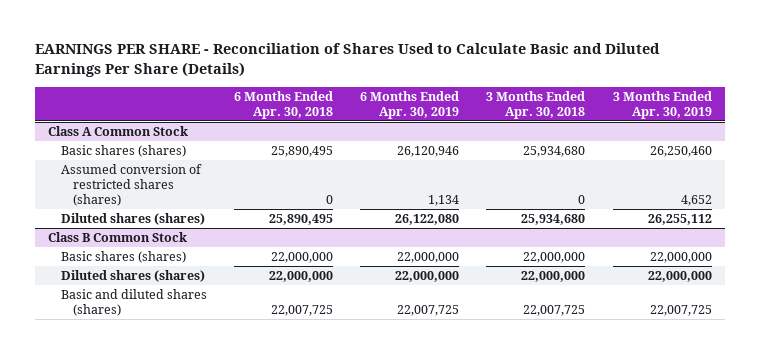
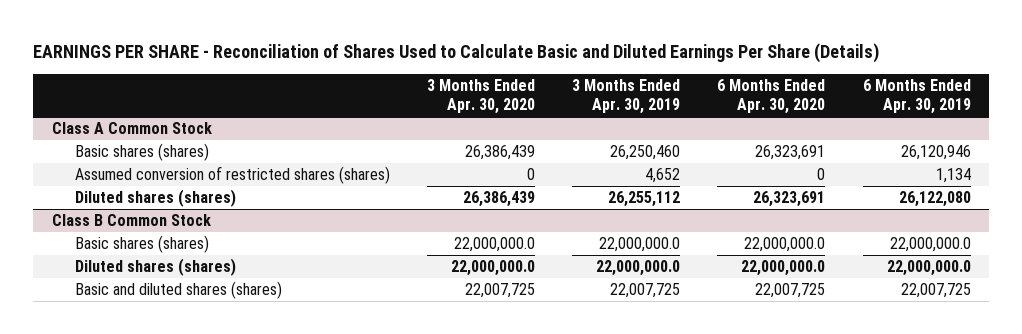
[234,90,334,119] 6 Months Ended Apr. 30, 2018 -> none
[486,90,586,119] 3 Months Ended Apr. 30, 2018 -> none
none -> [427,78,536,115] 3 Months Ended Apr. 30, 2020
none -> [717,78,826,115] 6 Months Ended Apr. 30, 2020
[397,252,460,264] 22,000,000 -> [889,237,971,253] 22,000,000.0
[649,252,712,264] 22,000,000 -> [599,237,681,253] 22,000,000.0
[395,271,460,283] 22,000,000 -> [886,260,971,277] 22,000,000.0
[647,271,712,283] 22,000,000 -> [596,260,681,277] 22,000,000.0

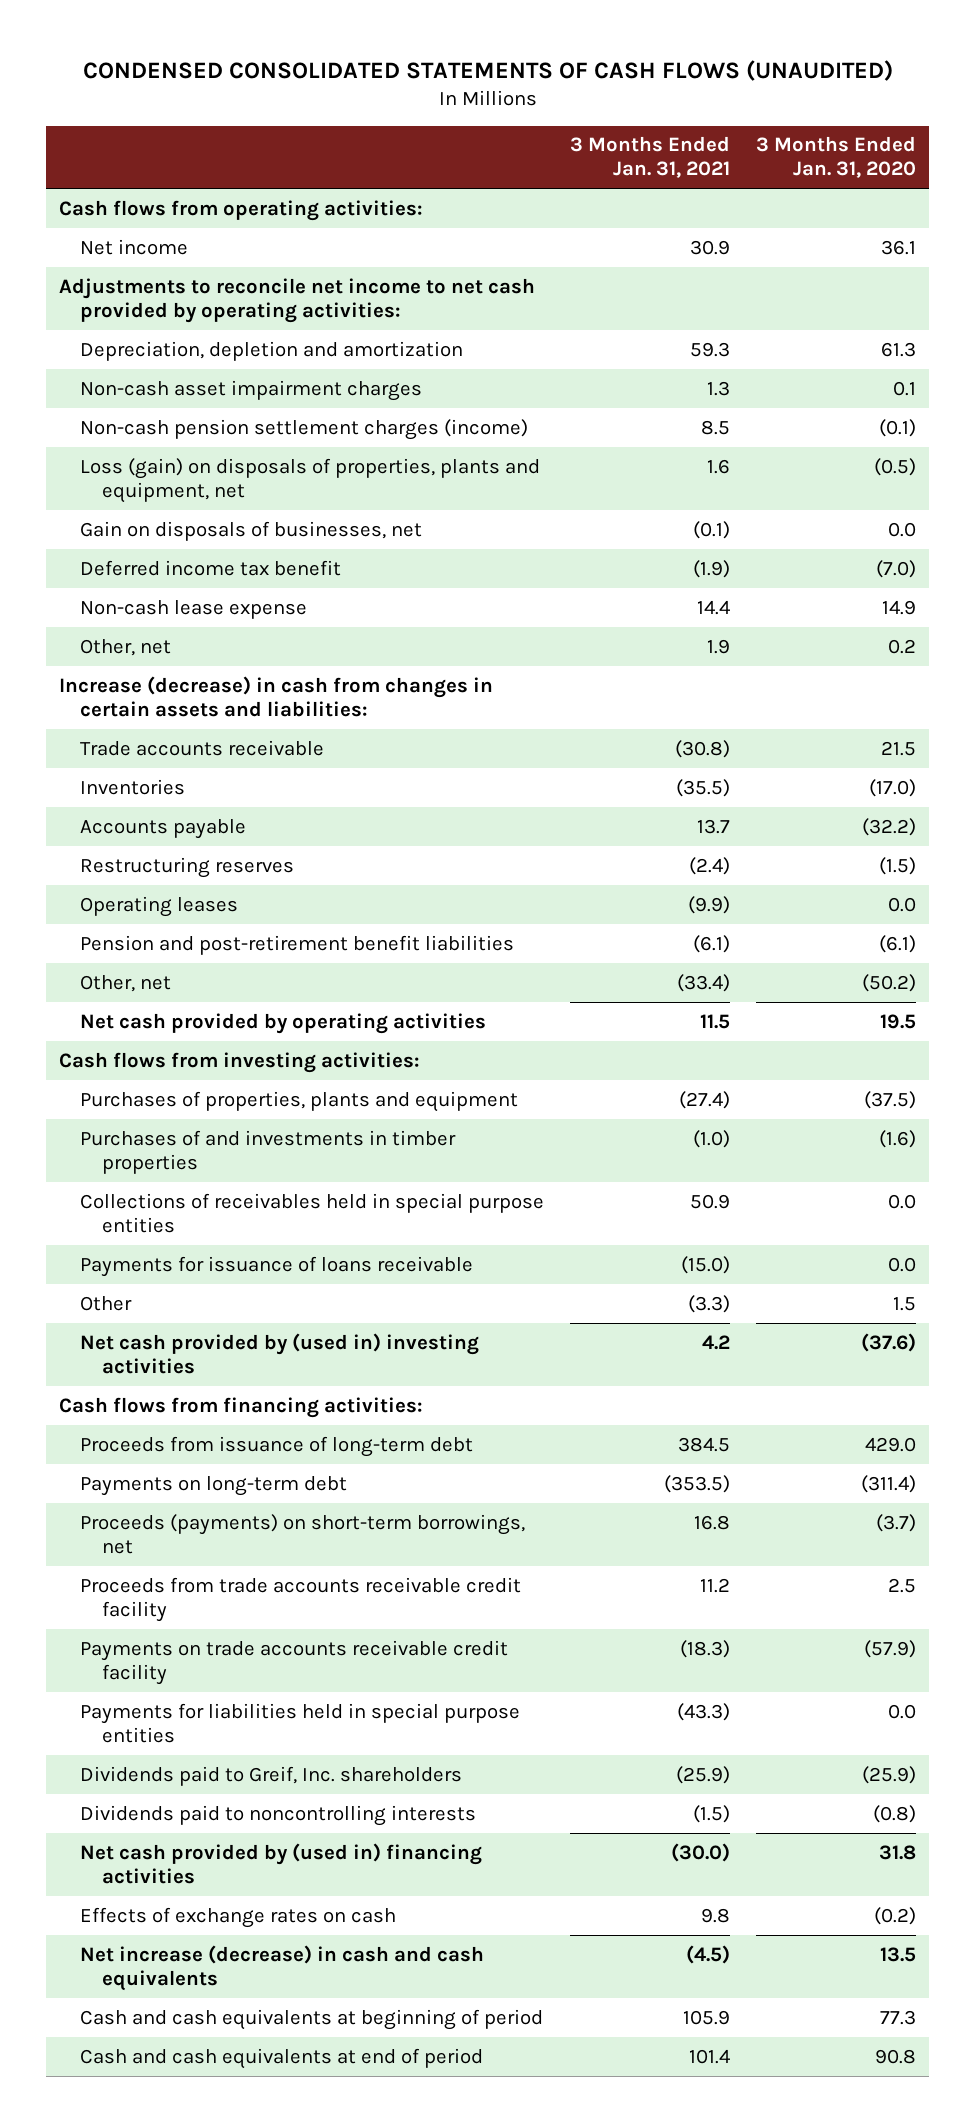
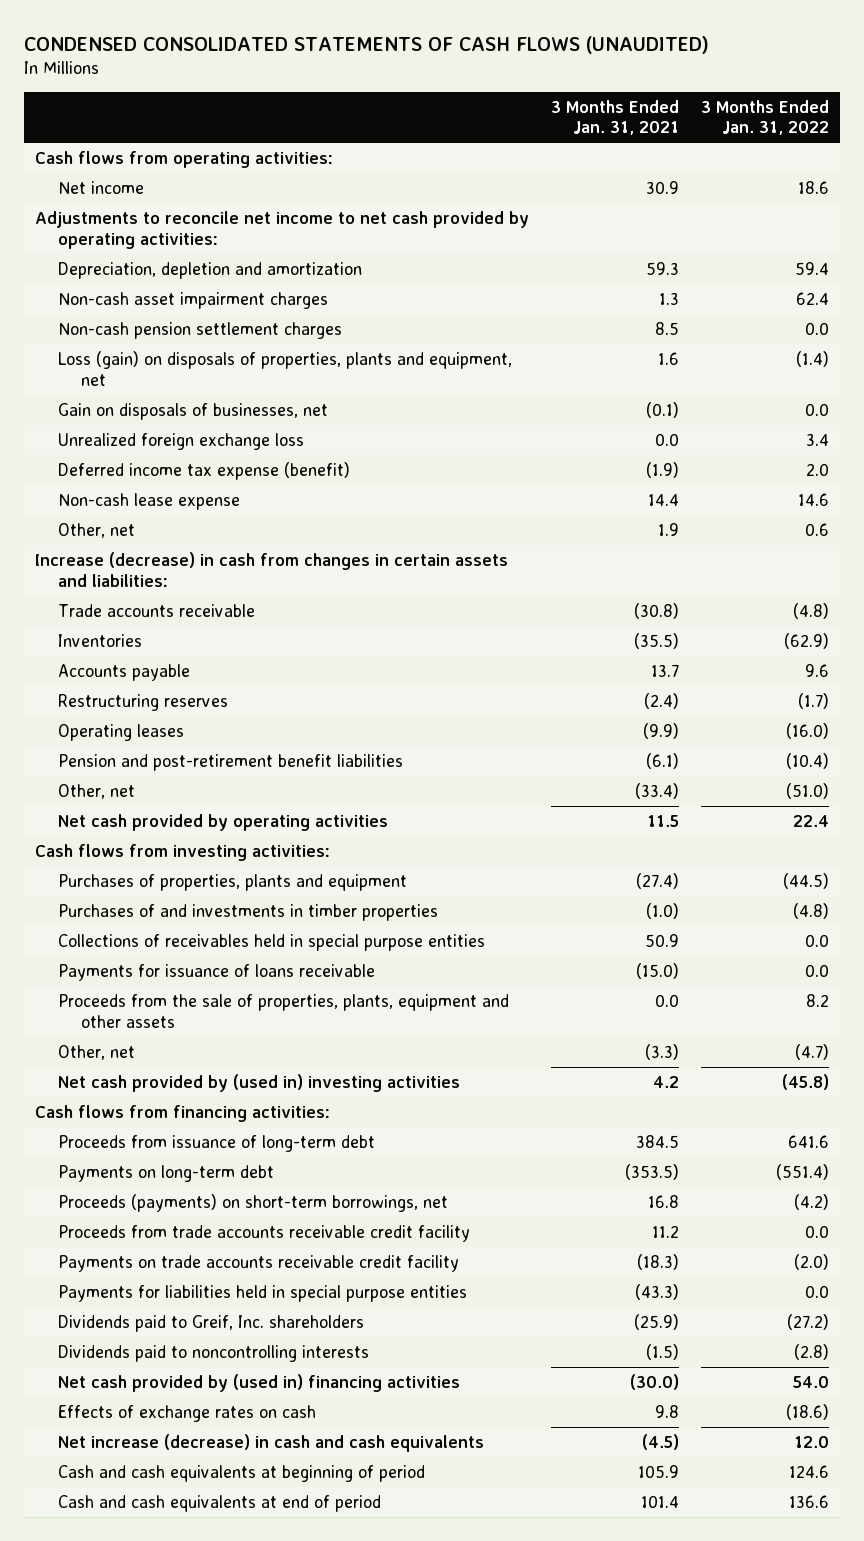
[756,136,917,179] 3 Months Ended Jan. 31, 2020 -> none
none -> [701,99,830,136] 3 Months Ended Jan. 31, 2022
[80,418,529,440] Non-cash pension settlement charges (income) -> [57,321,342,339] Non-cash pension settlement charges
none -> [57,432,304,450] Unrealized foreign exchange loss
[80,559,342,576] Deferred income tax benefit -> [57,461,350,480] Deferred income tax expense (benefit)
none -> [57,993,509,1028] Proceeds from the sale of properties, plants, equipment and other assets
[80,1295,133,1311] Other -> [57,1044,135,1060] Other, net

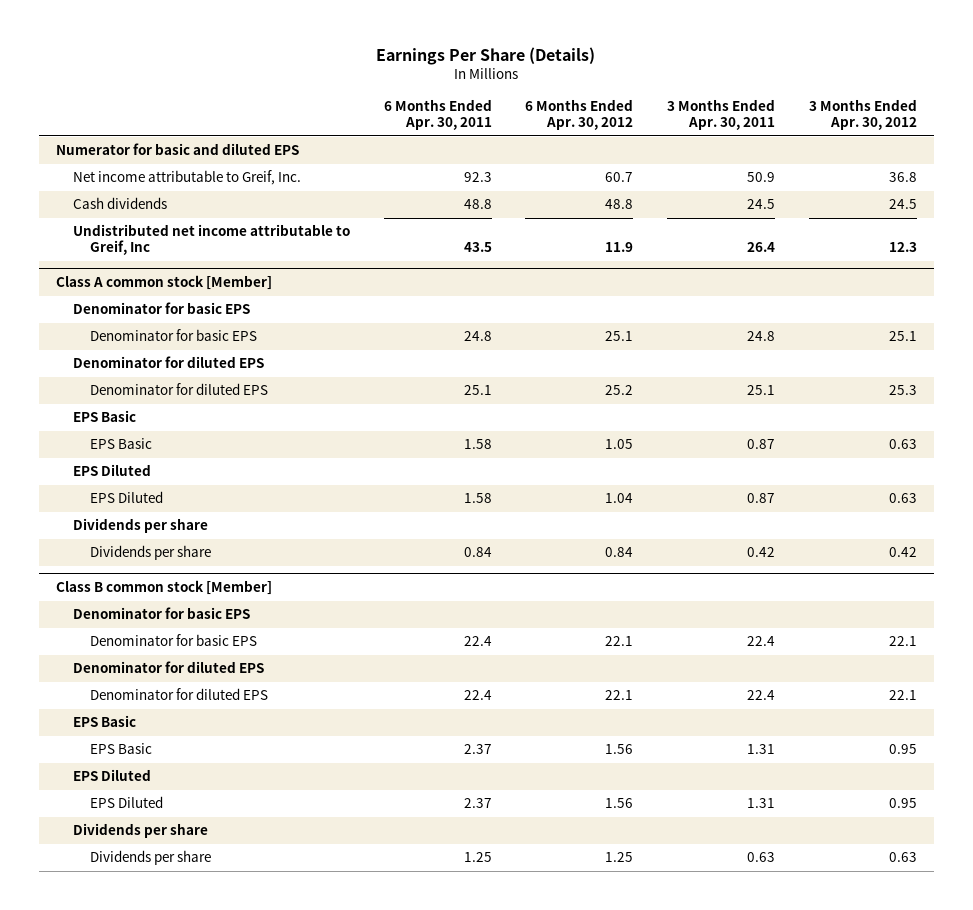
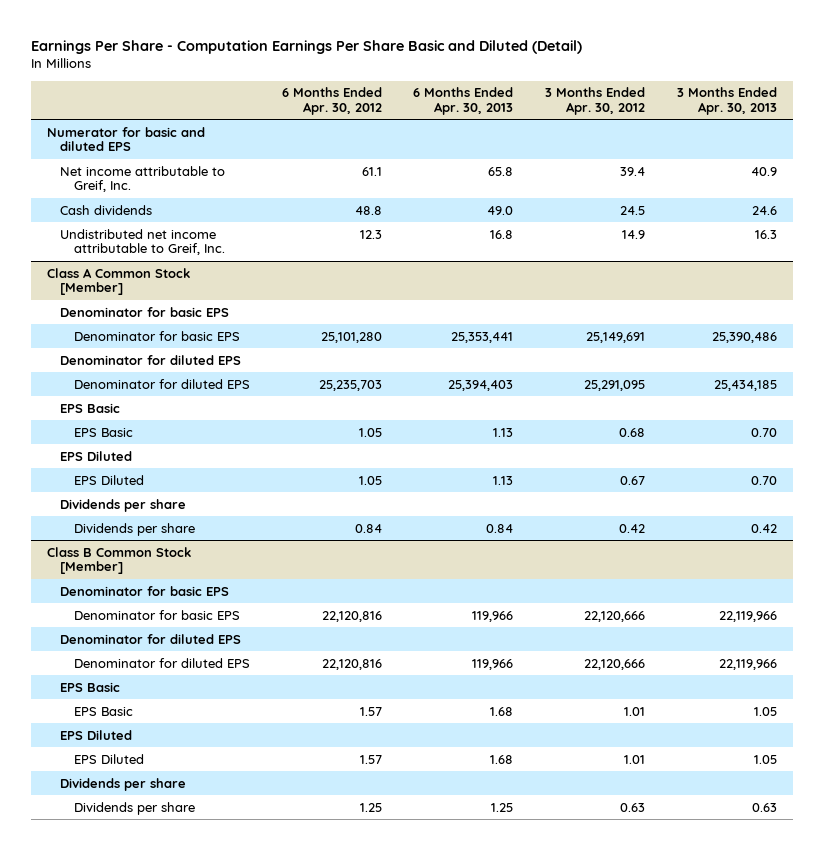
[376,46,596,65] Earnings Per Share (Details) -> [30,39,582,54] Earnings Per Share - Computation Earnings Per Share Basic and Diluted (Detail)
[383,99,492,131] 6 Months Ended Apr. 30, 2011 -> none
[666,99,775,131] 3 Months Ended Apr. 30, 2011 -> none
none -> [413,87,514,115] 6 Months Ended Apr. 30, 2013
none -> [677,87,778,115] 3 Months Ended Apr. 30, 2013
[605,172,634,183] 60.7 -> [361,166,382,176] 61.1
[888,172,917,183] 36.8 -> [620,166,646,176] 39.4
[72,224,350,256] Undistributed net income attributable to Greif, Inc -> [60,228,225,256] Undistributed net income attributable to Greif, Inc.
[605,242,634,253] 11.9 -> [359,229,382,239] 12.3
[888,242,917,253] 12.3 -> [622,229,646,239] 14.9
[56,275,273,291] Class A common stock [Member] -> [46,267,190,296] Class A Common Stock [Member]
[605,331,634,342] 25.1 -> [320,331,382,343] 25,101,280
[888,331,917,342] 25.1 -> [586,331,646,343] 25,149,691
[605,385,634,396] 25.2 -> [318,379,382,391] 25,235,703
[888,385,917,396] 25.3 -> [584,379,646,391] 25,291,095
[888,439,917,450] 0.63 -> [619,427,646,437] 0.68
[605,493,634,504] 1.04 -> [358,475,382,485] 1.05
[888,493,917,504] 0.63 -> [620,475,646,485] 0.67
[56,580,273,596] Class B common stock [Member] -> [46,546,191,575] Class B Common Stock [Member]
[605,636,634,647] 22.1 -> [321,610,382,622] 22,120,816
[888,636,917,647] 22.1 -> [584,610,646,622] 22,120,666
[605,690,634,701] 22.1 -> [321,658,382,670] 22,120,816
[888,690,917,701] 22.1 -> [584,658,646,670] 22,120,666
[605,744,634,755] 1.56 -> [359,706,382,716] 1.57
[888,744,917,755] 0.95 -> [624,706,646,716] 1.01
[605,798,634,809] 1.56 -> [359,754,382,764] 1.57
[888,798,917,809] 0.95 -> [624,754,646,764] 1.01

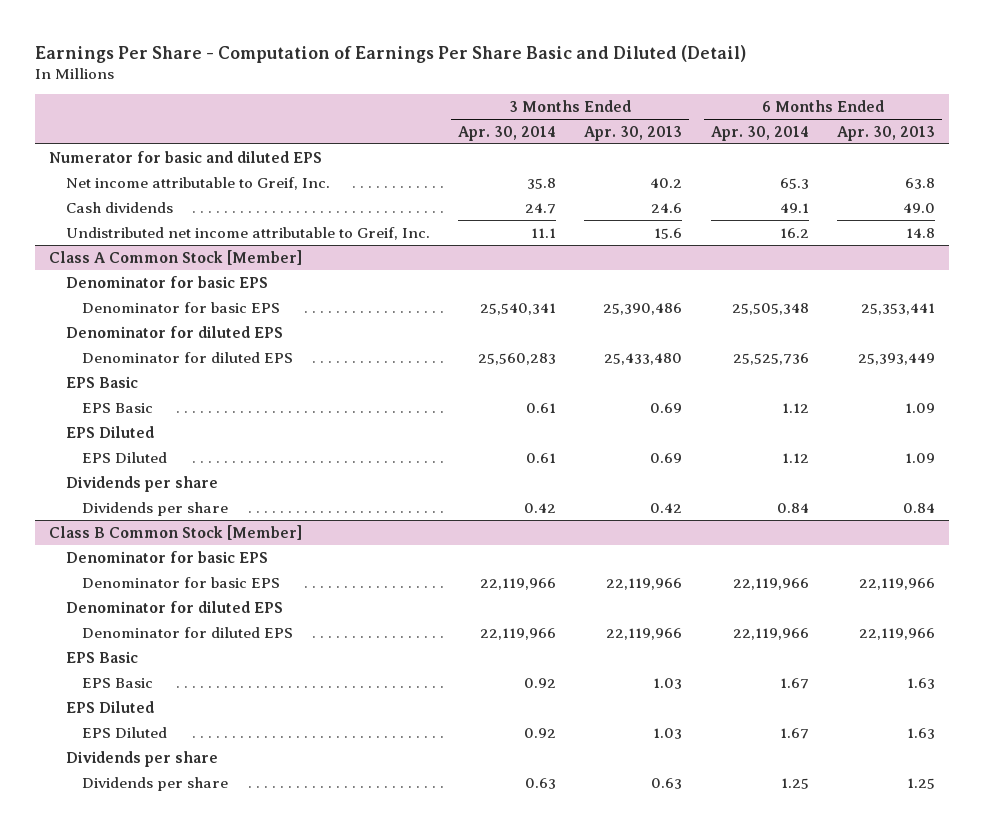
[30,39,582,54] Earnings Per Share - Computation Earnings Per Share Basic and Diluted (Detail) -> [34,44,746,63] Earnings Per Share - Computation of Earnings Per Share Basic and Diluted (Detail)
[281,87,382,115] 6 Months Ended Apr. 30, 2012 -> none
[545,87,646,115] 3 Months Ended Apr. 30, 2012 -> none
none -> [457,125,556,141] Apr. 30, 2014
none -> [710,125,809,141] Apr. 30, 2014
[488,166,514,176] 65.8 -> [905,177,936,189] 63.8
[751,166,778,176] 40.9 -> [650,177,683,188] 40.2
[490,229,514,239] 16.8 -> [906,227,936,238] 14.8
[755,229,778,239] 16.3 -> [654,227,683,239] 15.6
[448,379,514,391] 25,394,403 -> [858,352,936,365] 25,393,449
[714,379,778,391] 25,434,185 -> [604,352,683,365] 25,433,480
[493,427,514,437] 1.13 -> [905,402,936,413] 1.09
[751,427,778,437] 0.70 -> [650,402,683,413] 0.69
[493,475,514,485] 1.13 -> [905,452,936,463] 1.09
[751,475,778,485] 0.70 -> [650,452,683,463] 0.69
[472,610,514,622] 119,966 -> [859,577,936,590] 22,119,966
[472,658,514,670] 119,966 -> [859,627,936,640] 22,119,966
[490,706,514,716] 1.68 -> [907,677,936,689] 1.63
[754,706,778,716] 1.05 -> [653,677,683,689] 1.03
[490,754,514,764] 1.68 -> [907,727,936,739] 1.63
[754,754,778,764] 1.05 -> [653,727,683,739] 1.03

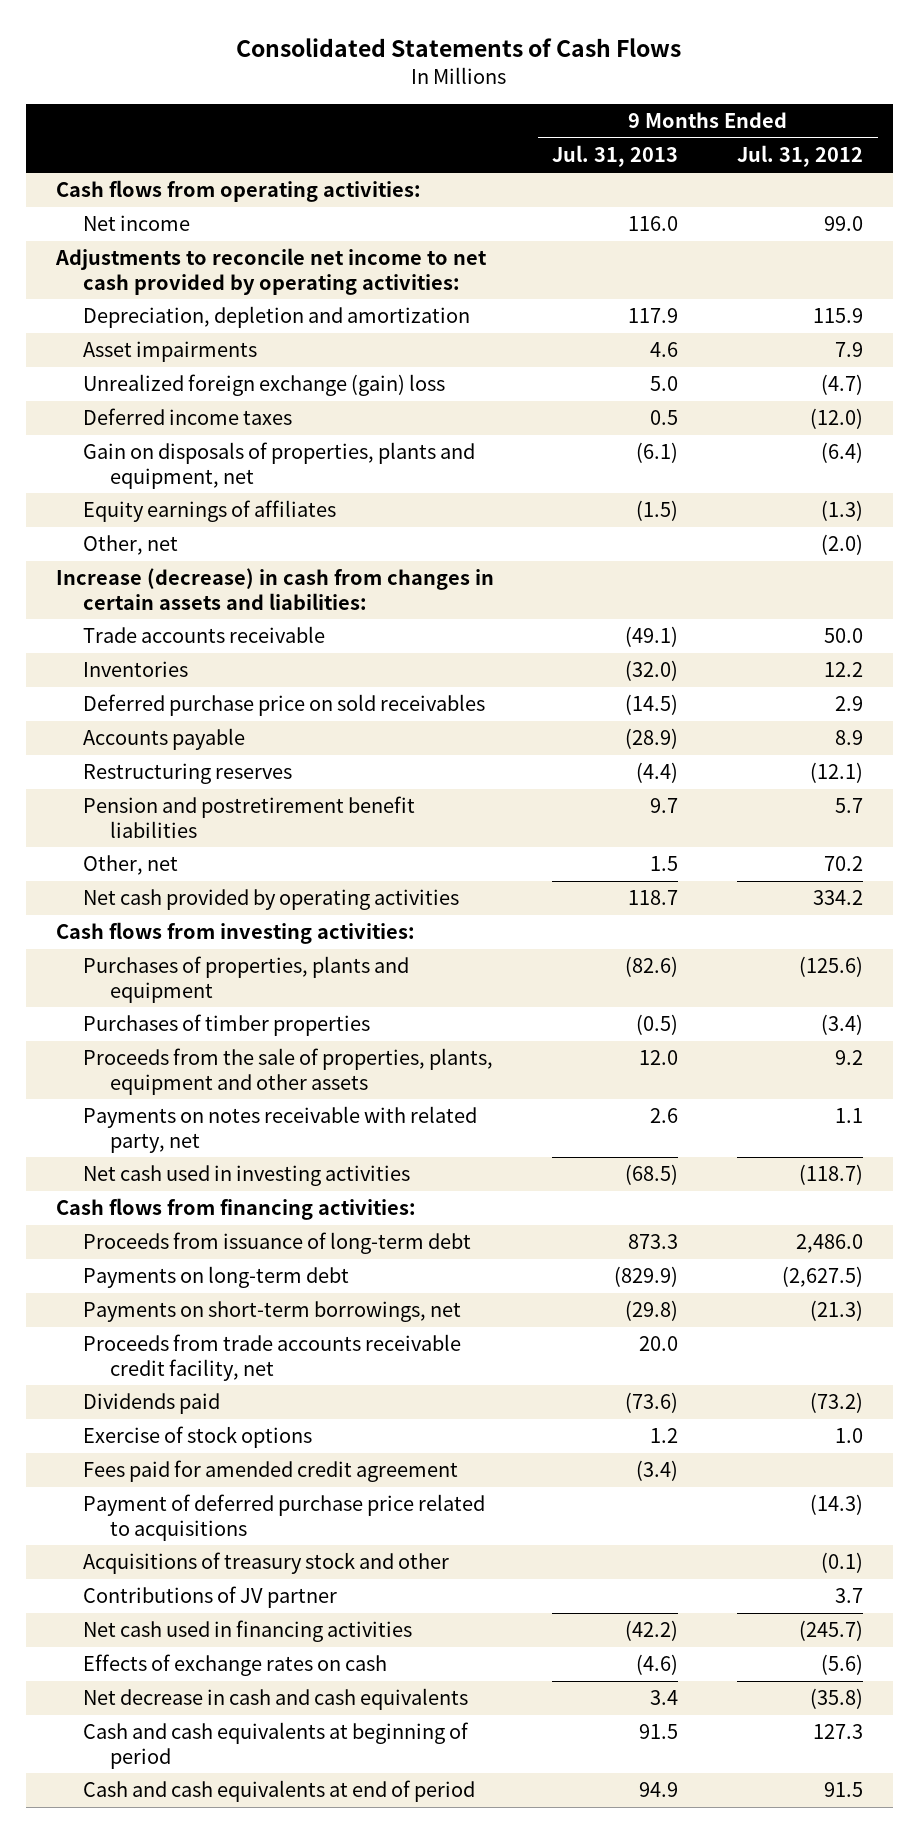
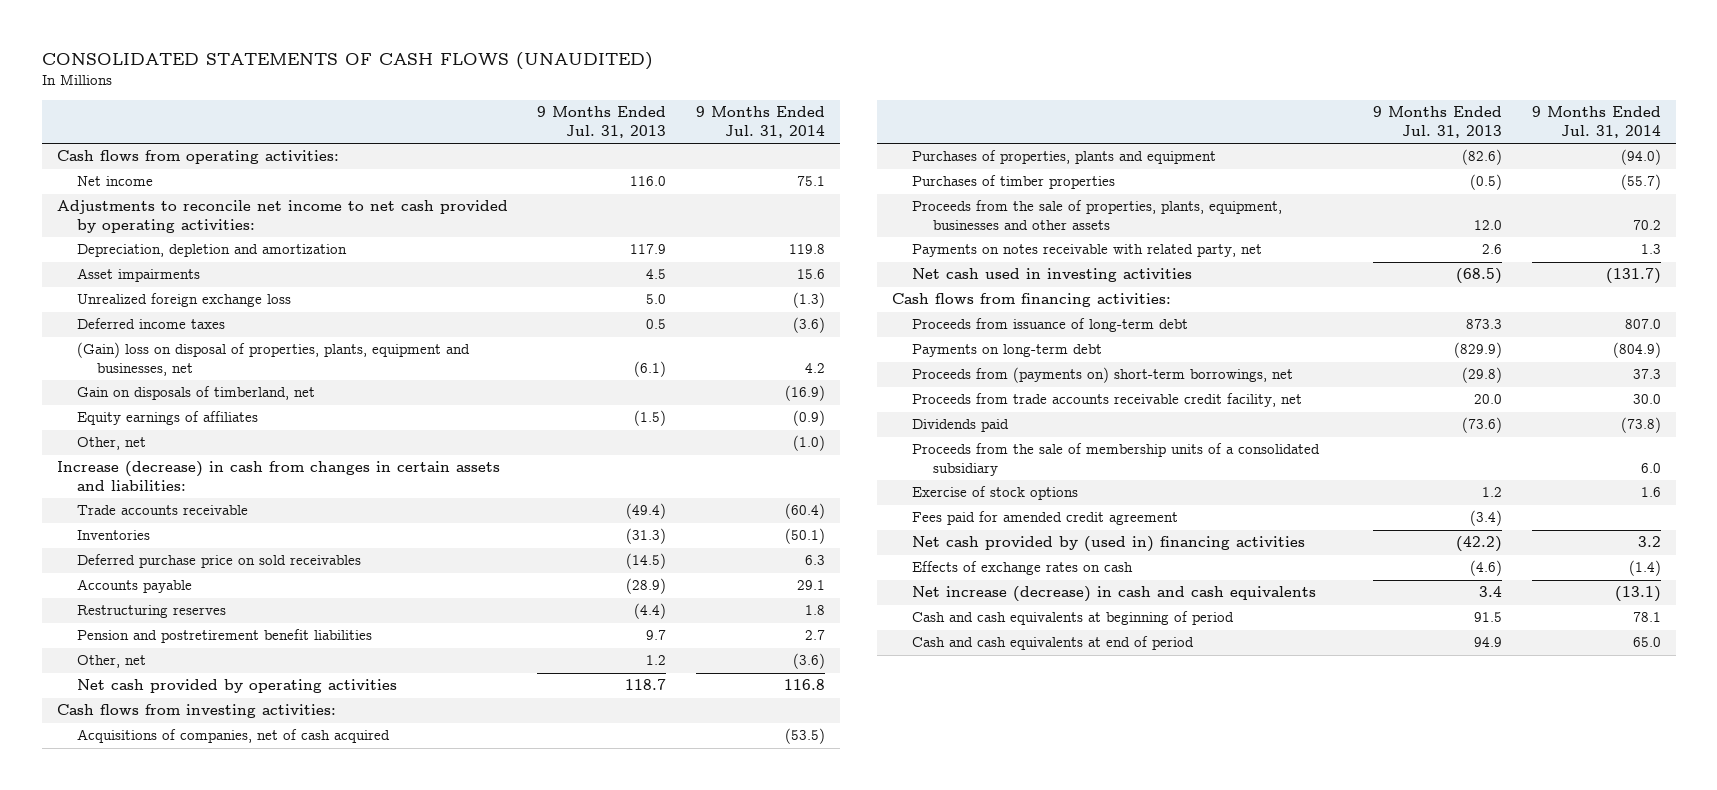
[236,38,682,58] Consolidated Statements of Cash Flows -> [41,51,653,70] CONSOLIDATED STATEMENTS OF CASH FLOWS (UNAUDITED)
[737,145,864,168] Jul. 31, 2012 -> none
none -> [696,106,826,139] 9 Months Ended Jul. 31, 2014
[650,342,679,358] 4.6 -> [646,269,667,280] 4.5
[83,374,446,397] Unrealized foreign exchange (gain) loss -> [76,293,291,308] Unrealized foreign exchange loss
[83,442,476,489] Gain on disposals of properties, plants and equipment, net -> [76,342,470,377] (Gain) loss on disposal of properties, plants, equipment and businesses, net
none -> [76,386,315,401] Gain on disposals of timberland, net
[625,626,679,648] (49.1) -> [626,503,667,520] (49.4)
[625,660,679,682] (32.0) -> [626,528,667,545] (31.3)
[650,856,679,872] 1.5 -> [646,655,667,666] 1.2
none -> [76,729,390,744] Acquisitions of companies, net of cash acquired
[83,1048,494,1095] Proceeds from the sale of properties, plants, equipment and other assets -> [912,200,1283,231] Proceeds from the sale of properties, plants, equipment, businesses and other assets
[83,1301,462,1323] Payments on short-term borrowings, net -> [912,367,1294,384] Proceeds from (payments on) short-term borrowings, net
none -> [912,443,1321,477] Proceeds from the sale of membership units of a consolidated subsidiary
[83,1494,486,1541] Payment of deferred purchase price related to acquisitions -> none
[83,1552,450,1575] Acquisitions of treasury stock and other -> none
[83,1586,338,1609] Contributions of JV partner -> none
[83,1620,413,1643] Net cash used in financing activities -> [912,536,1306,553] Net cash provided by (used in) financing activities
[83,1688,469,1711] Net decrease in cash and cash equivalents -> [912,586,1317,603] Net increase (decrease) in cash and cash equivalents

